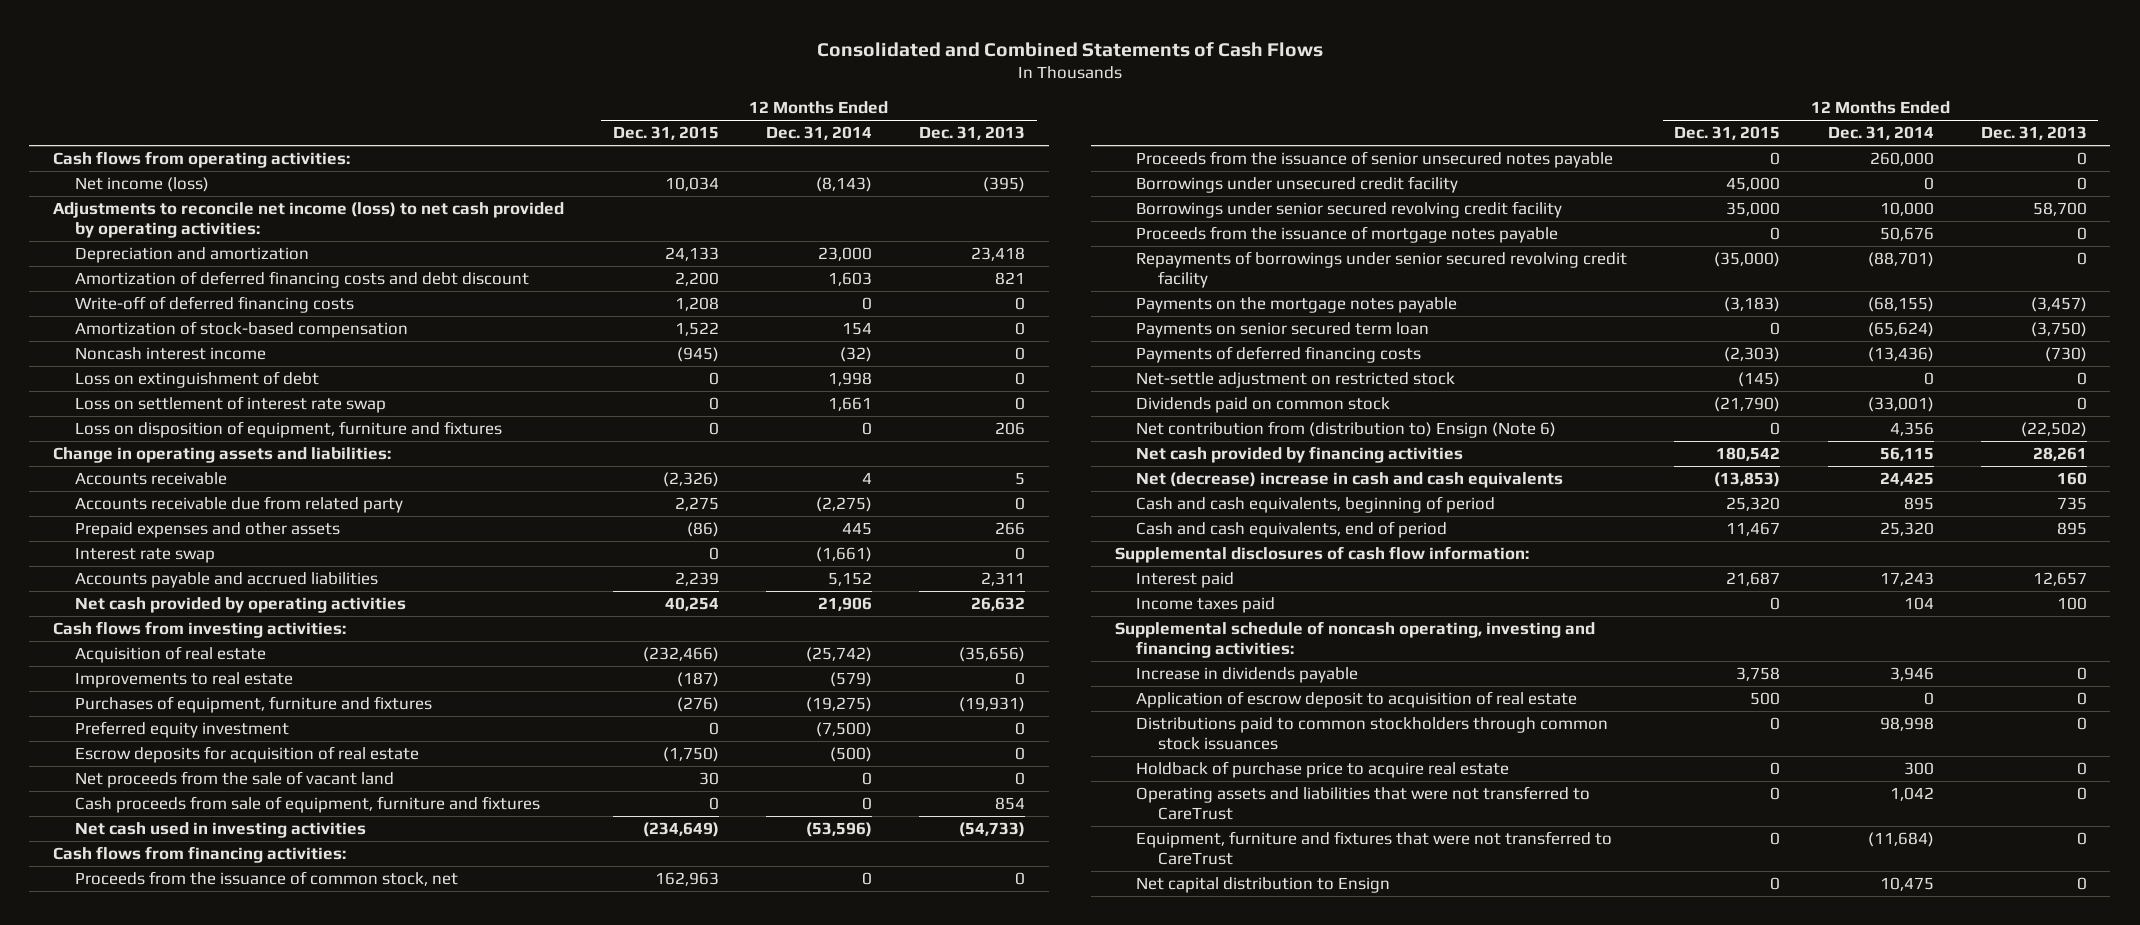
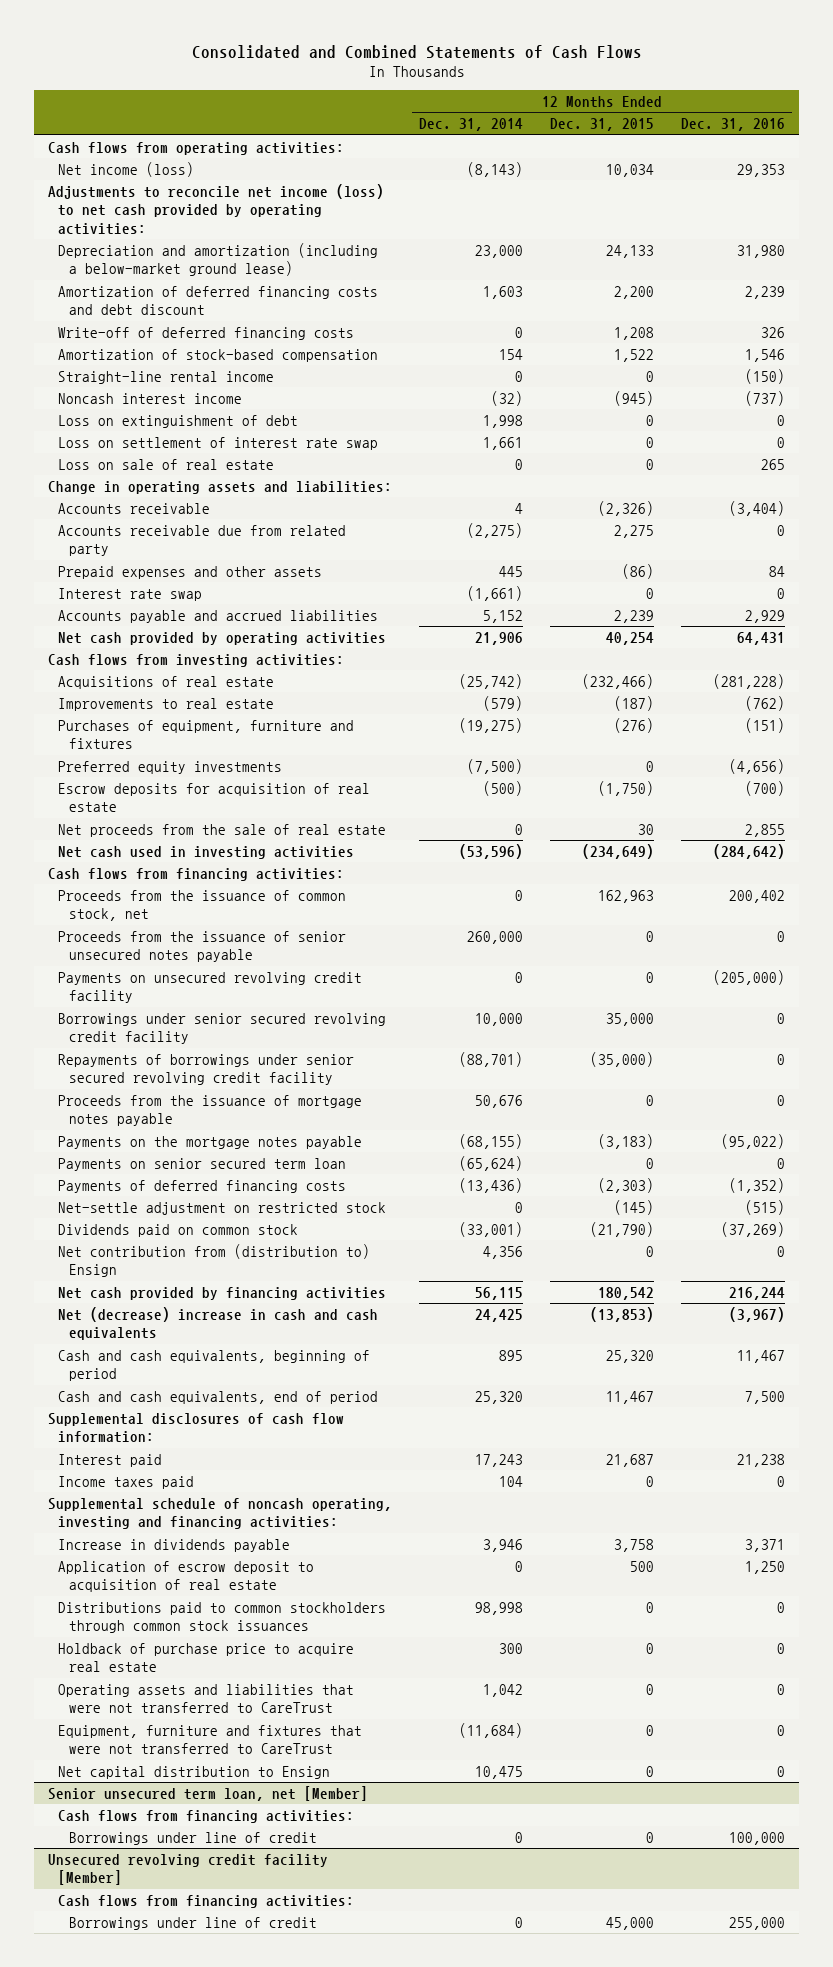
[919,126,1026,141] Dec. 31, 2013 -> none
none -> [681,118,786,132] Dec. 31, 2016
[74,246,309,263] Depreciation and amortization -> [58,242,379,277] Depreciation and amortization (including a below-market ground lease)
none -> [58,370,275,384] Straight-line rental income
[74,420,502,438] Loss on disposition of equipment, furniture and fixtures -> none
none -> [58,458,275,470] Loss on sale of real estate
[74,645,266,663] Acquisition of real estate -> [58,675,275,689] Acquisitions of real estate
[74,720,289,738] Preferred equity investment -> [58,760,283,774] Preferred equity investments
[74,795,540,813] Cash proceeds from sale of equipment, furniture and fixtures -> none
[74,770,394,788] Net proceeds from the sale of vacant land -> [58,823,387,837] Net proceeds from the sale of real estate
[1136,175,1459,193] Borrowings under unsecured credit facility -> none
none -> [58,971,363,1004] Payments on unsecured revolving credit facility
[1136,225,1559,243] Proceeds from the issuance of mortgage notes payable -> [58,1094,363,1127] Proceeds from the issuance of mortgage notes payable
[1136,420,1557,438] Net contribution from (distribution to) Ensign (Note 6) -> [58,1243,371,1278] Net contribution from (distribution to) Ensign
none -> [47,1785,368,1801] Senior unsecured term loan, net [Member]
none -> [58,1809,355,1823] Cash flows from financing activities:
none -> [68,1831,317,1845] Borrowings under line of credit
none -> [47,1853,328,1886] Unsecured revolving credit facility [Member]
none -> [58,1894,355,1908] Cash flows from financing activities:
none -> [68,1916,317,1930] Borrowings under line of credit

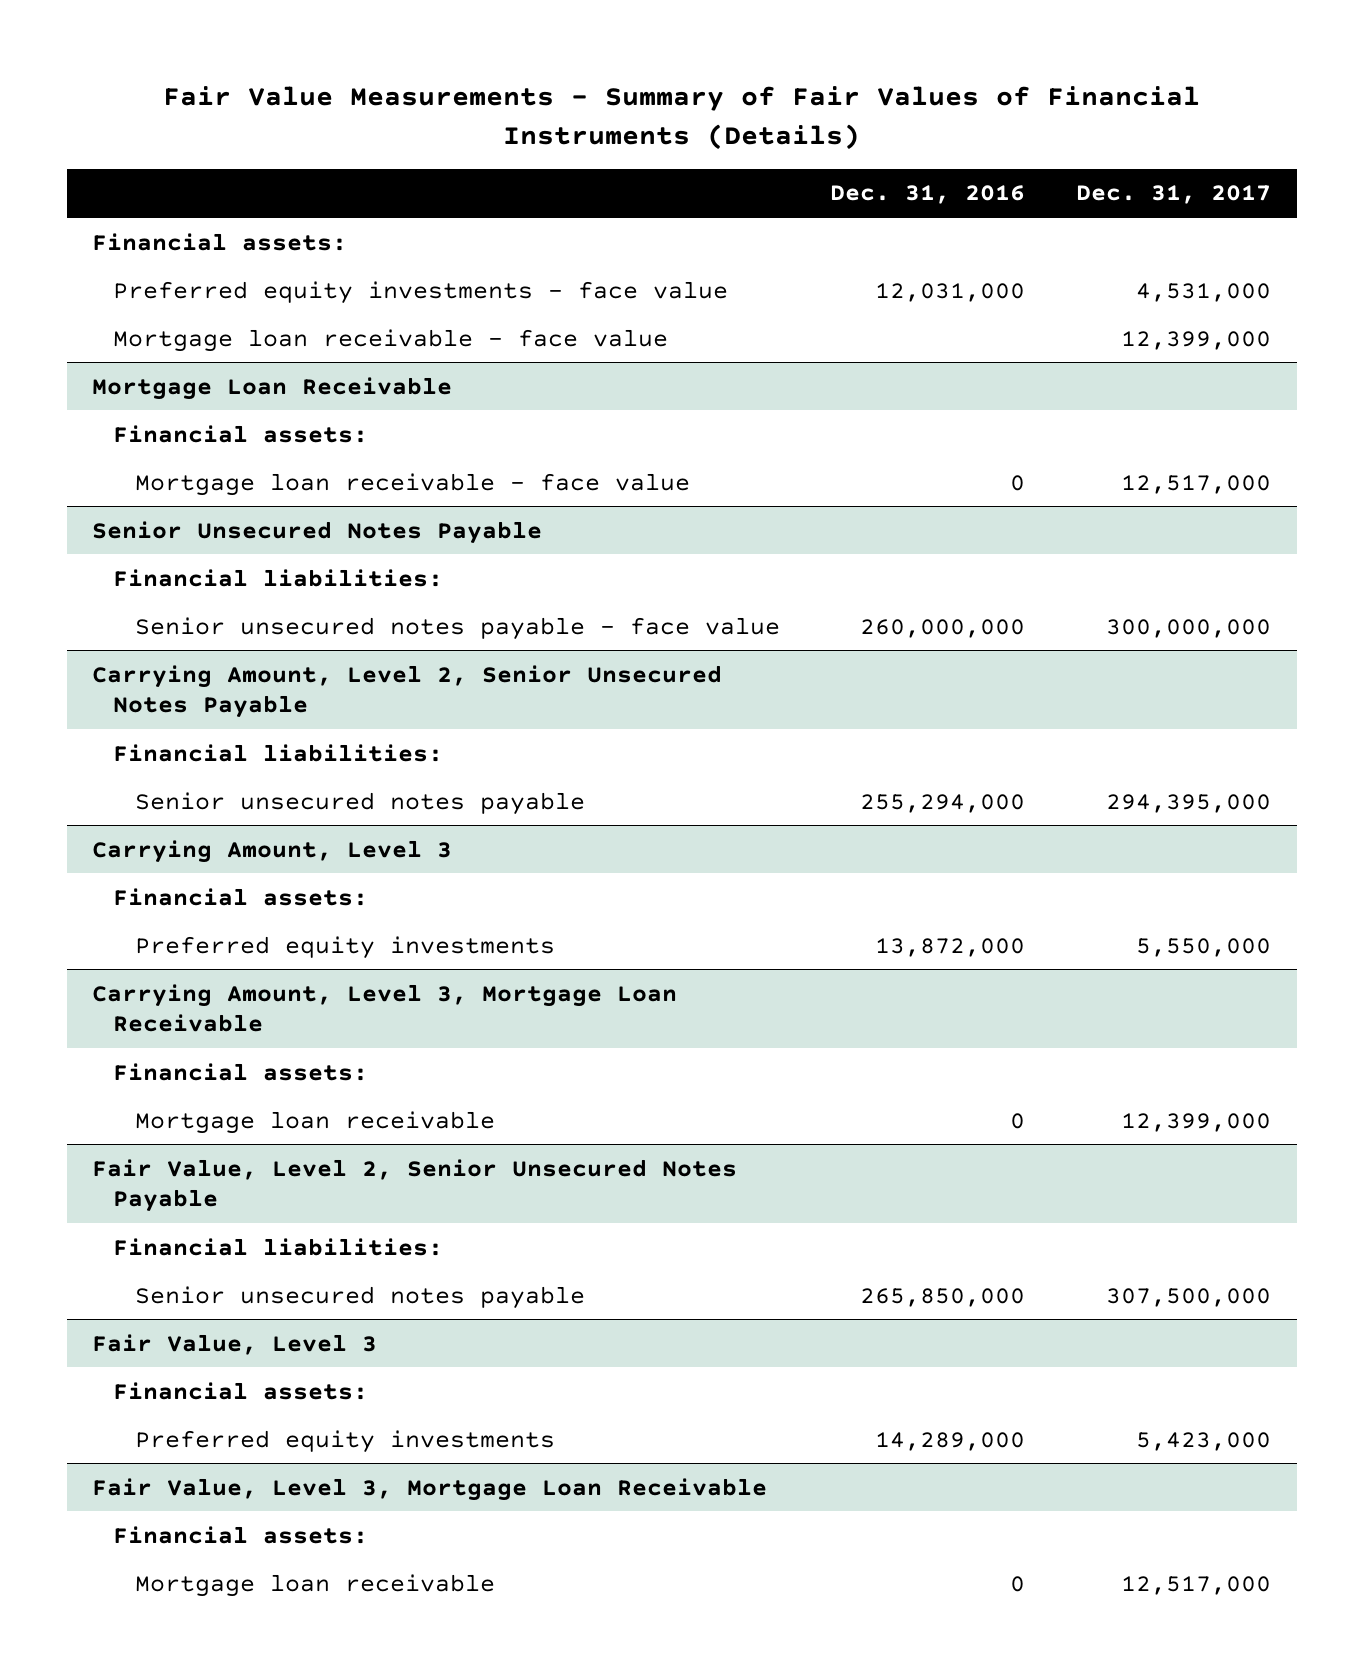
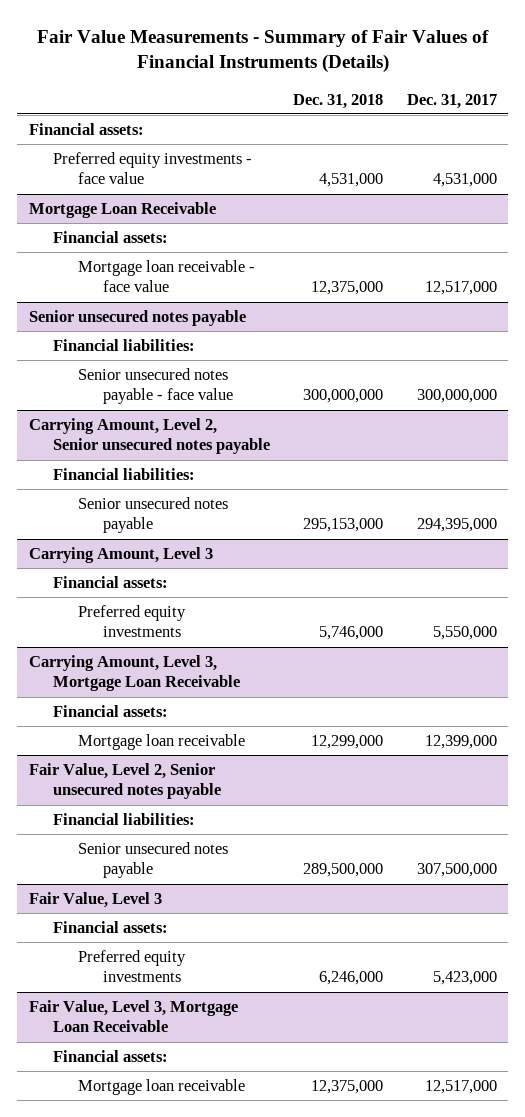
[830,185,1026,205] Dec. 31, 2016 -> none
none -> [293,93,384,109] Dec. 31, 2018
[113,328,669,352] Mortgage loan receivable - face value -> none
[92,520,543,544] Senior Unsecured Notes Payable -> [28,309,246,326] Senior unsecured notes payable
[92,664,723,719] Carrying Amount, Level 2, Senior Unsecured Notes Payable -> [28,417,271,455] Carrying Amount, Level 2, Senior unsecured notes payable
[92,1158,738,1213] Fair Value, Level 2, Senior Unsecured Notes Payable -> [28,762,222,800] Fair Value, Level 2, Senior unsecured notes payable

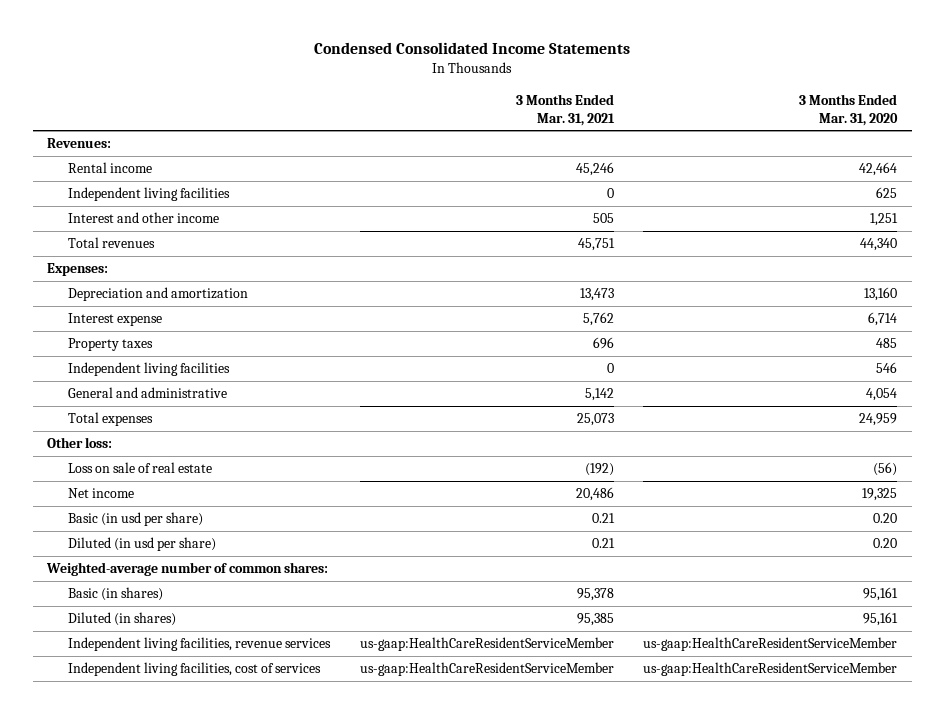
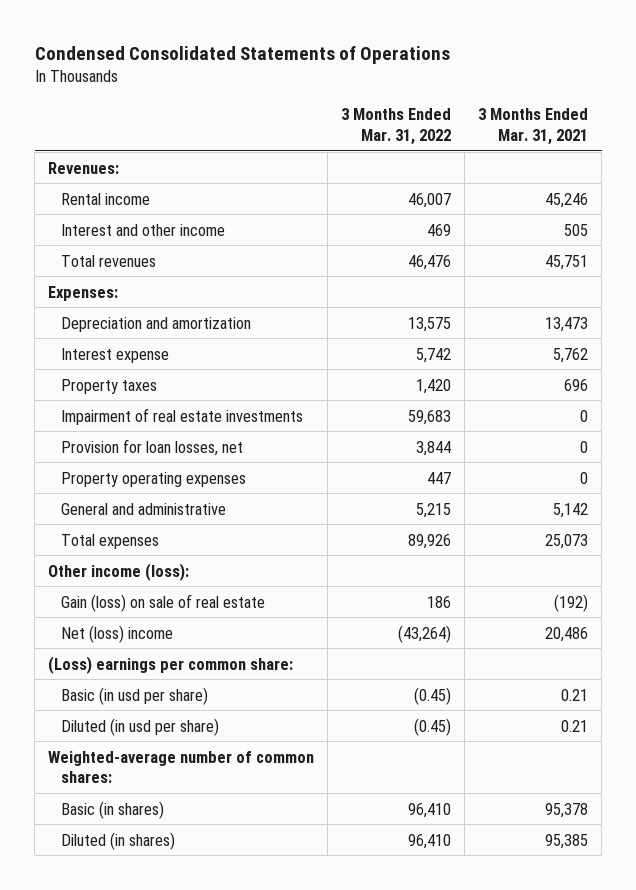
[314,42,631,55] Condensed Consolidated Income Statements -> [34,45,450,64] Condensed Consolidated Statements of Operations
[799,93,899,126] 3 Months Ended Mar. 31, 2020 -> none
none -> [341,107,452,145] 3 Months Ended Mar. 31, 2022
[68,187,231,202] Independent living facilities -> none
[68,362,231,377] Independent living facilities -> none
none -> [61,407,304,425] Impairment of real estate investments
none -> [61,438,244,456] Provision for loan losses, net
none -> [61,471,247,487] Property operating expenses
[47,437,113,449] Other loss: -> [48,562,190,581] Other income (loss):
[68,462,213,474] Loss on sale of real estate -> [61,593,266,612] Gain (loss) on sale of real estate
[68,488,135,499] Net income -> [61,624,174,643] Net (loss) income
none -> [48,655,294,674] (Loss) earnings per common share:
[68,637,332,652] Independent living facilities, revenue services -> none
[68,662,322,677] Independent living facilities, cost of services -> none

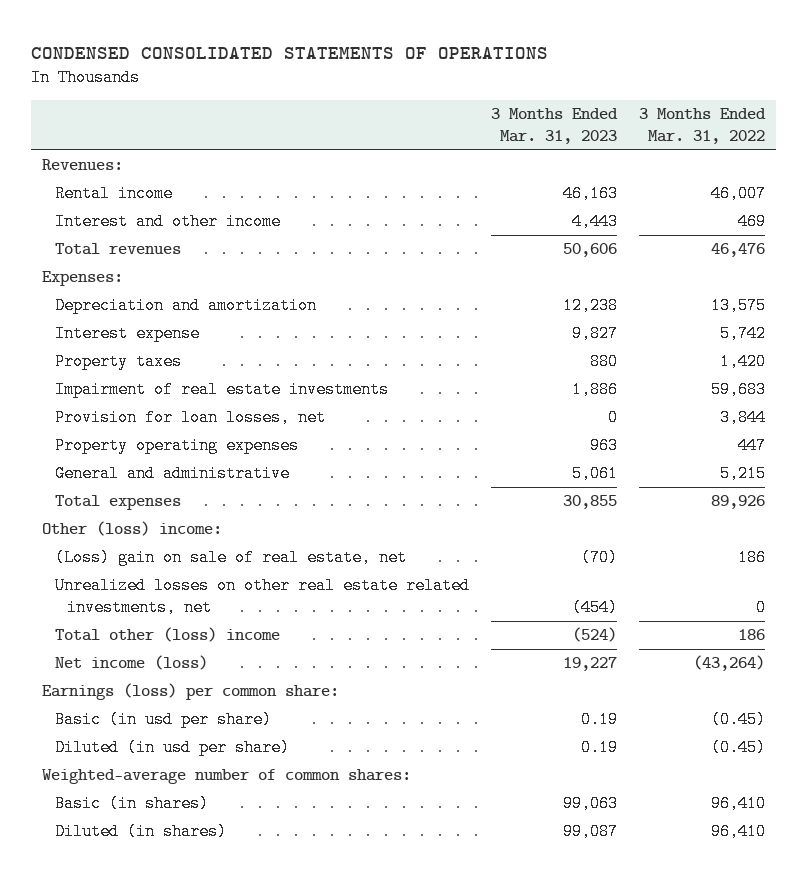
[34,45,450,64] Condensed Consolidated Statements of Operations -> [31,46,549,59] CONDENSED CONSOLIDATED STATEMENTS OF OPERATIONS
[478,107,589,145] 3 Months Ended Mar. 31, 2021 -> none
none -> [490,107,618,145] 3 Months Ended Mar. 31, 2023
[48,562,190,581] Other income (loss): -> [42,521,223,537] Other (loss) income:
[61,593,266,612] Gain (loss) on sale of real estate -> [54,549,407,567] (Loss) gain on sale of real estate, net
none -> [54,577,470,617] Unrealized losses on other real estate related investments, net
none -> [54,627,280,643] Total other (loss) income
[61,624,174,643] Net (loss) income -> [54,655,208,671] Net income (loss)
[48,655,294,674] (Loss) earnings per common share: -> [42,683,340,701] Earnings (loss) per common share:

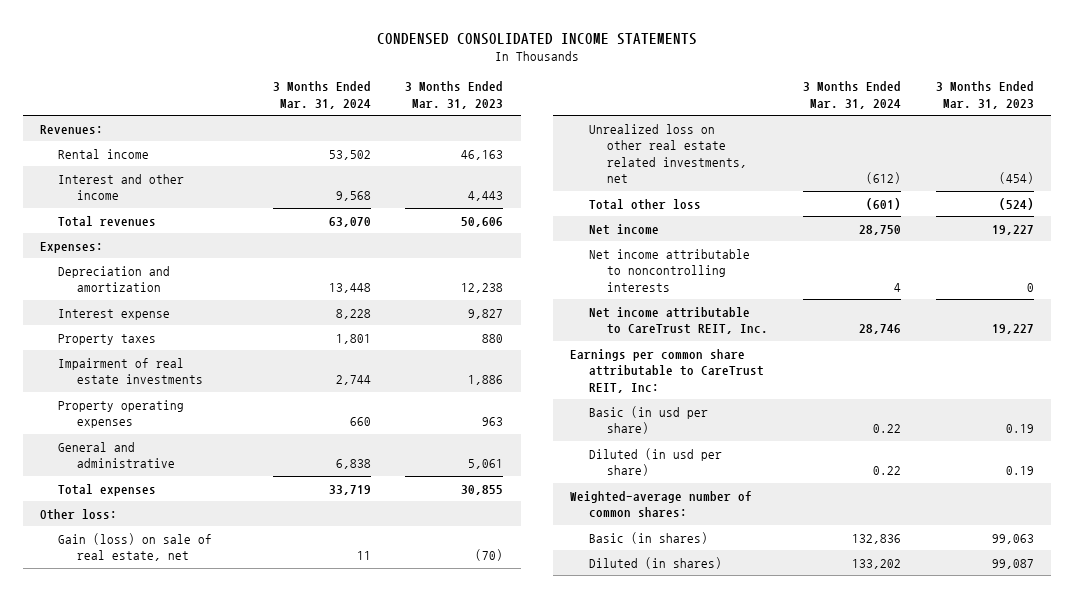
[31,46,549,59] CONDENSED CONSOLIDATED STATEMENTS OF OPERATIONS -> [376,32,697,45] CONDENSED CONSOLIDATED INCOME STATEMENTS
[638,107,766,145] 3 Months Ended Mar. 31, 2022 -> none
none -> [272,81,371,109] 3 Months Ended Mar. 31, 2024
[54,409,326,427] Provision for loan losses, net -> none
[42,521,223,537] Other (loss) income: -> [39,508,117,520] Other loss:
[54,549,407,567] (Loss) gain on sale of real estate, net -> [58,532,213,562] Gain (loss) on sale of real estate, net
[54,577,470,617] Unrealized losses on other real estate related investments, net -> [588,123,748,184] Unrealized loss on other real estate related investments, net
[54,627,280,643] Total other (loss) income -> [588,198,701,210] Total other loss
none -> [588,223,659,235] Net income
none -> [588,248,750,292] Net income attributable to noncontrolling interests
[54,655,208,671] Net income (loss) -> [588,306,769,335] Net income attributable to CareTrust REIT, Inc.
[42,683,340,701] Earnings (loss) per common share: -> [570,348,764,393] Earnings per common share attributable to CareTrust REIT, Inc:

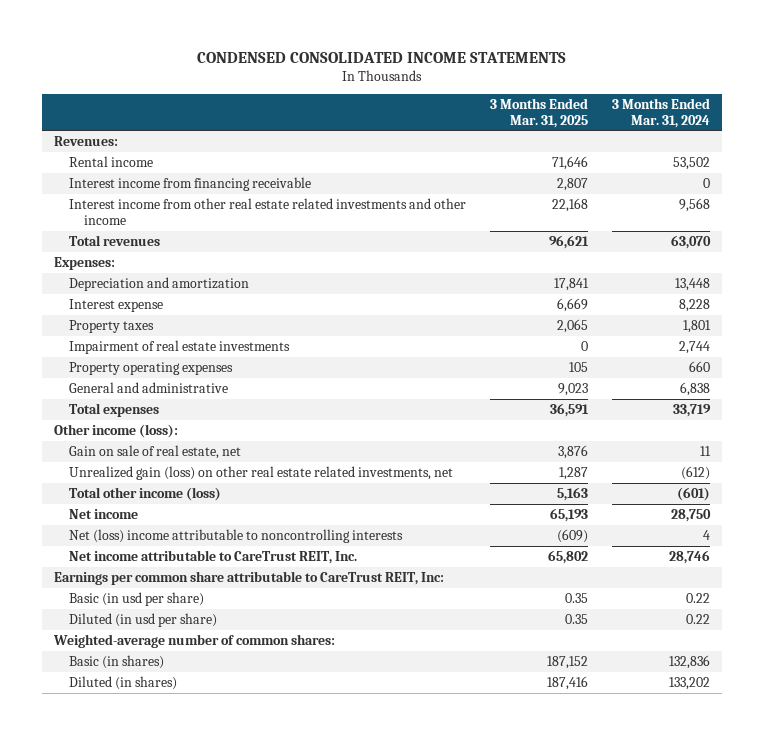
[405,81,504,109] 3 Months Ended Mar. 31, 2023 -> none
none -> [490,97,589,128] 3 Months Ended Mar. 31, 2025
none -> [68,176,311,191] Interest income from financing receivable
[58,173,185,201] Interest and other income -> [68,197,466,225] Interest income from other real estate related investments and other income
[39,508,117,520] Other loss: -> [54,423,179,438] Other income (loss):
[58,532,213,562] Gain (loss) on sale of real estate, net -> [68,444,241,459] Gain on sale of real estate, net
[588,123,748,184] Unrealized loss on other real estate related investments, net -> [68,465,453,480] Unrealized gain (loss) on other real estate related investments, net
[588,198,701,210] Total other loss -> [68,486,221,501] Total other income (loss)
[588,248,750,292] Net income attributable to noncontrolling interests -> [68,528,403,543] Net (loss) income attributable to noncontrolling interests

